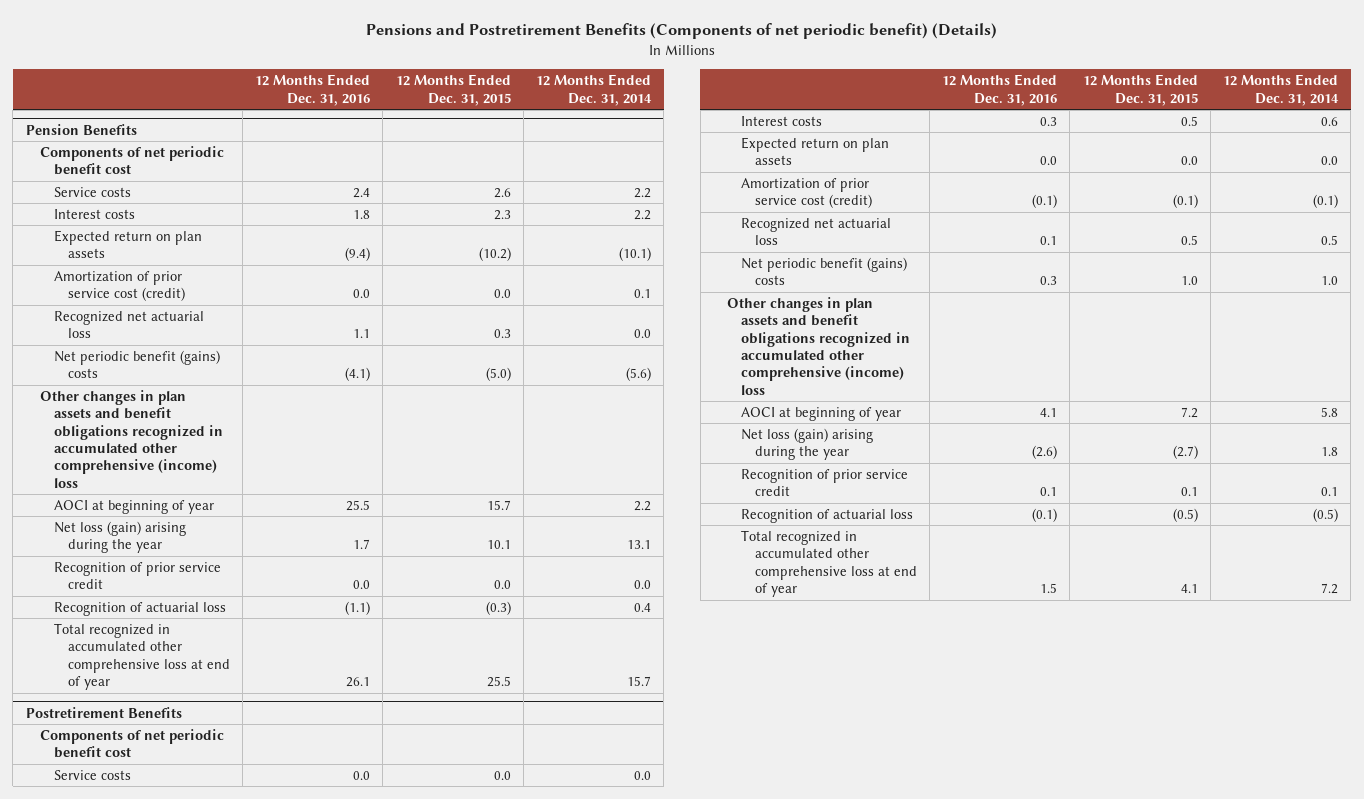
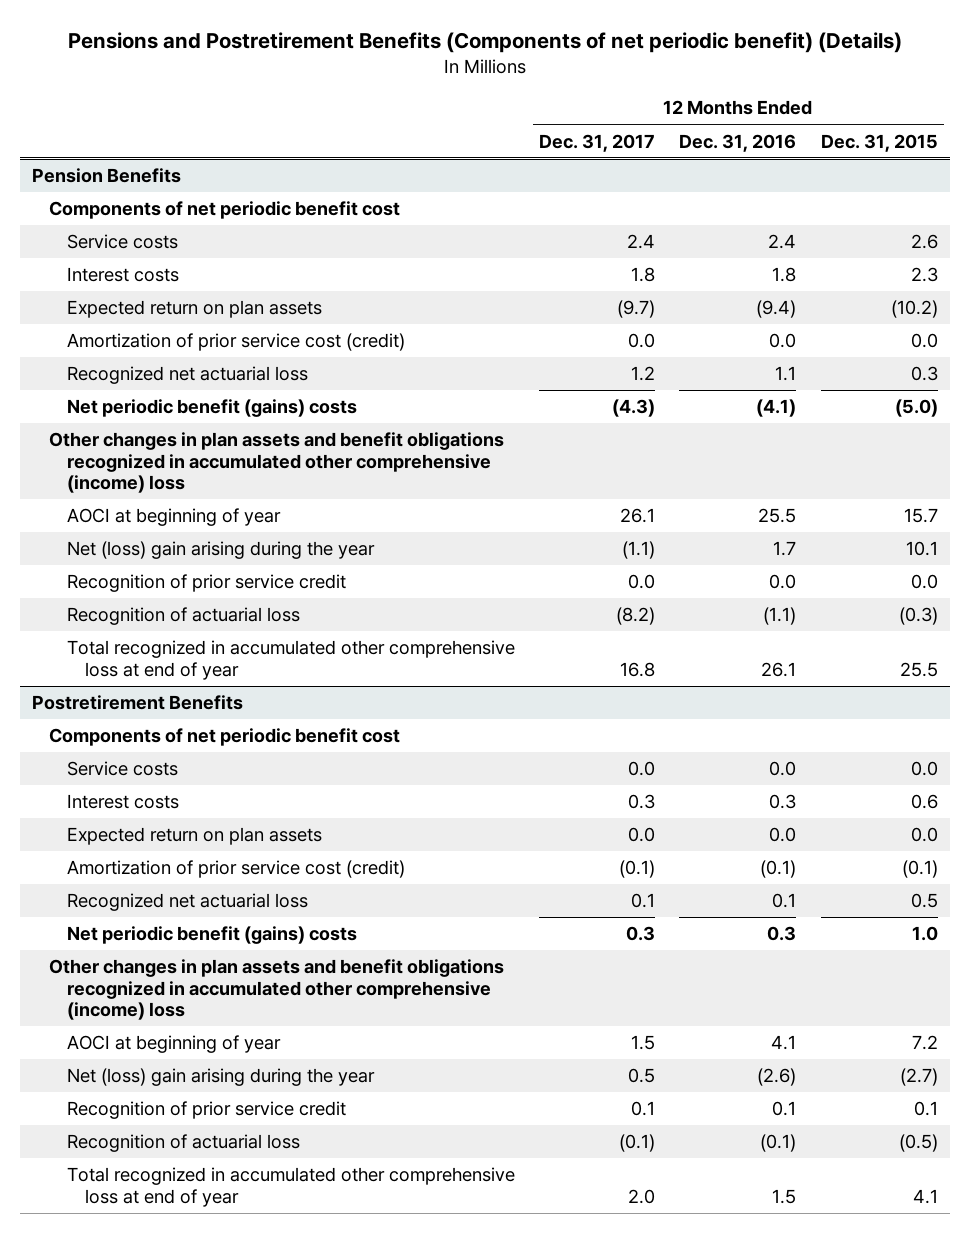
[536,74,653,106] 12 Months Ended Dec. 31, 2014 -> none
none -> [539,133,656,152] Dec. 31, 2017
[53,520,186,554] Net loss (gain) arising during the year -> [67,541,376,560] Net (loss) gain arising during the year
[1180,115,1198,126] 0.5 -> [910,794,938,810] 0.6
[740,427,873,461] Net loss (gain) arising during the year -> [67,1068,376,1087] Net (loss) gain arising during the year

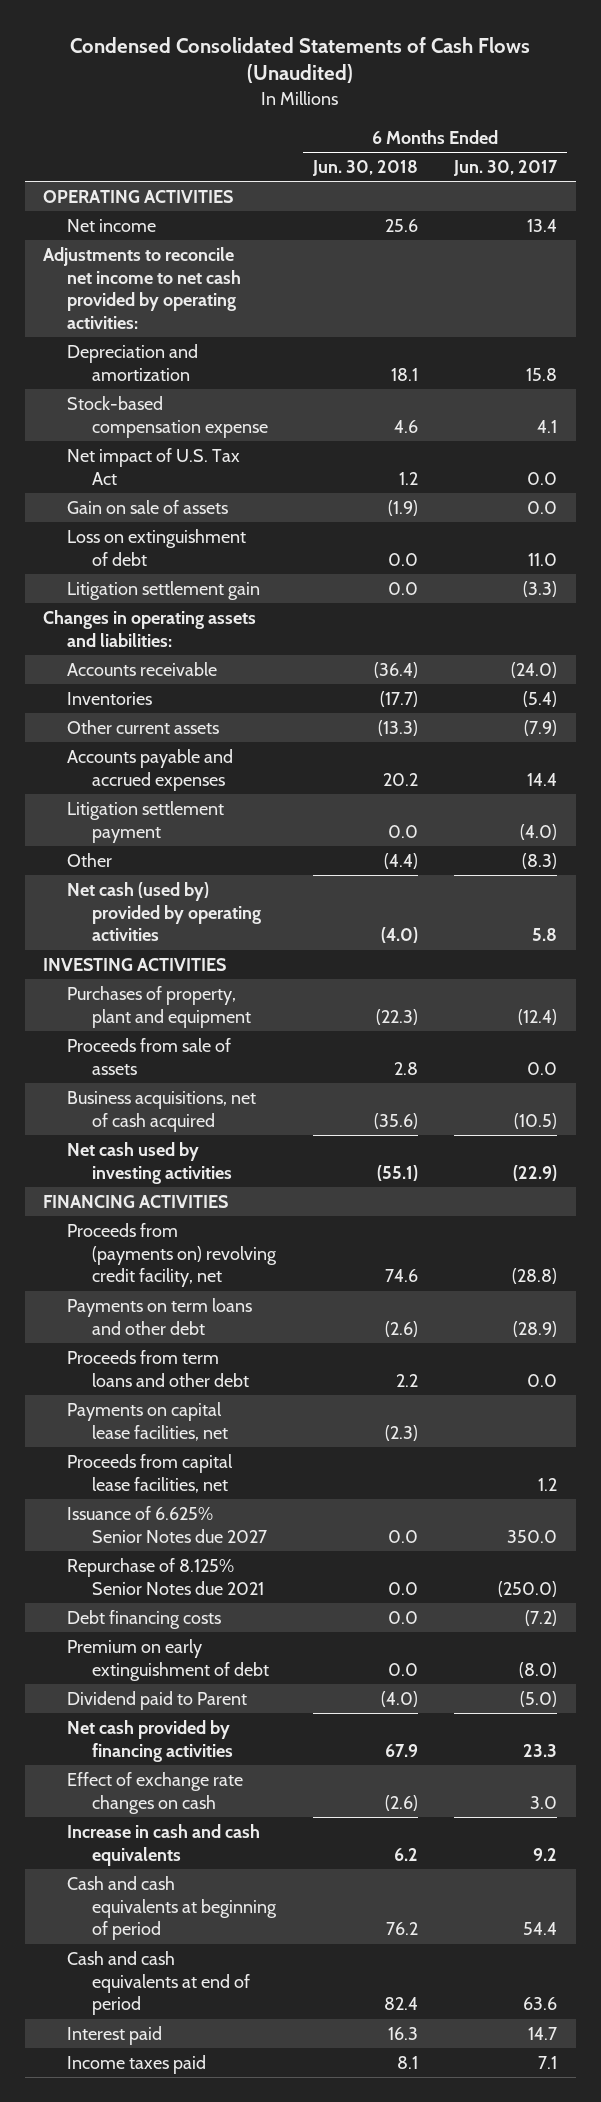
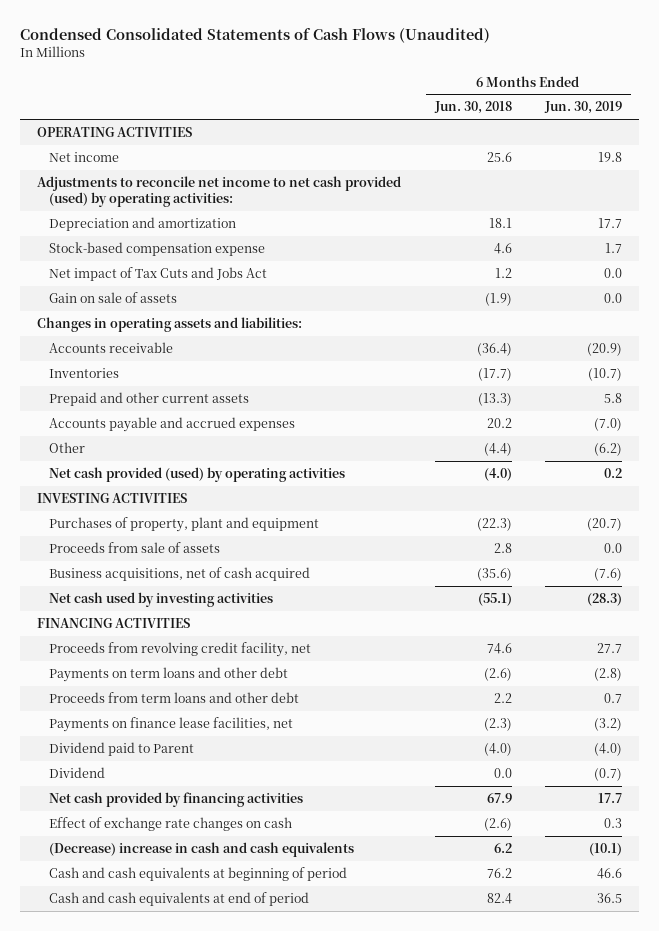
[453,159,559,176] Jun. 30, 2017 -> none
none -> [544,101,623,115] Jun. 30, 2019
[43,246,242,329] Adjustments to reconcile net income to net cash provided by operating activities: -> [37,175,402,208] Adjustments to reconcile net income to net cash provided (used) by operating activities:
[67,447,241,485] Net impact of U.S. Tax Act -> [49,266,268,281] Net impact of Tax Cuts and Jobs Act
[67,528,247,566] Loss on extinguishment of debt -> none
[67,580,261,600] Litigation settlement gain -> none
[67,719,220,734] Other current assets -> [49,391,250,406] Prepaid and other current assets
[67,800,225,843] Litigation settlement payment -> none
[67,881,261,942] Net cash (used by) provided by operating activities -> [49,466,346,482] Net cash provided (used) by operating activities
[67,1222,277,1288] Proceeds from (payments on) revolving credit facility, net -> [49,641,312,657] Proceeds from revolving credit facility, net
[67,1453,234,1493] Proceeds from capital lease facilities, net -> none
[67,1505,267,1543] Issuance of 6.625% Senior Notes due 2027 -> none
[67,1557,264,1595] Repurchase of 8.125% Senior Notes due 2021 -> none
[67,1609,222,1629] Debt financing costs -> none
[67,1638,269,1681] Premium on early extinguishment of debt -> none
[67,1401,228,1441] Payments on capital lease facilities, net -> [49,716,294,732] Payments on finance lease facilities, net
none -> [49,766,106,778] Dividend
[67,1823,261,1866] Increase in cash and cash equivalents -> [49,841,355,857] (Decrease) increase in cash and cash equivalents
[67,2025,163,2045] Interest paid -> none
[67,2054,207,2074] Income taxes paid -> none

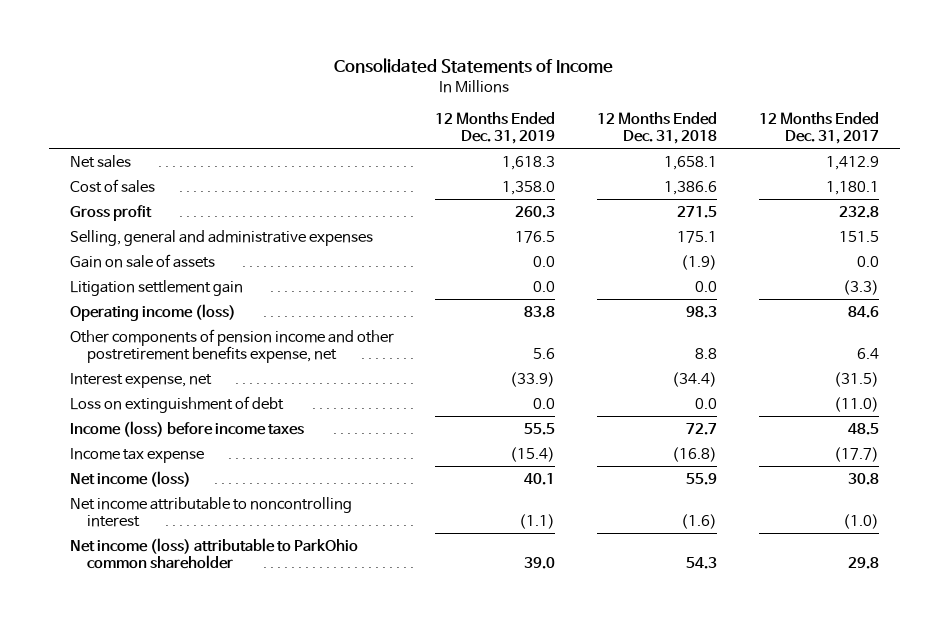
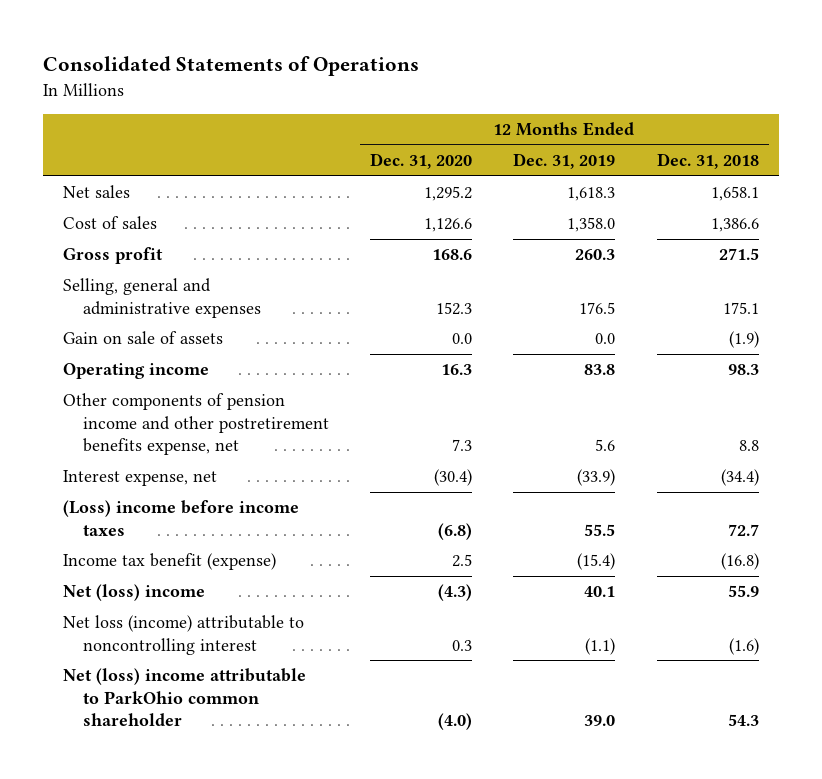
[334,57,614,73] Consolidated Statements of Income -> [42,56,419,77] Consolidated Statements of Operations
[759,112,880,145] 12 Months Ended Dec. 31, 2017 -> none
none -> [370,153,473,170] Dec. 31, 2020
[69,279,243,296] Litigation settlement gain -> none
[69,303,236,321] Operating income (loss) -> [63,363,210,380] Operating income
[69,395,284,413] Loss on extinguishment of debt -> none
[69,420,304,437] Income (loss) before income taxes -> [63,500,300,536] (Loss) income before income taxes
[69,447,204,463] Income tax expense -> [63,553,277,571] Income tax benefit (expense)
[69,470,191,487] Net income (loss) -> [63,584,206,602] Net (loss) income
[69,496,352,527] Net income attributable to noncontrolling interest -> [63,615,305,655] Net loss (income) attributable to noncontrolling interest
[69,537,358,569] Net income (loss) attributable to ParkOhio common shareholder -> [63,668,307,727] Net (loss) income attributable to ParkOhio common shareholder

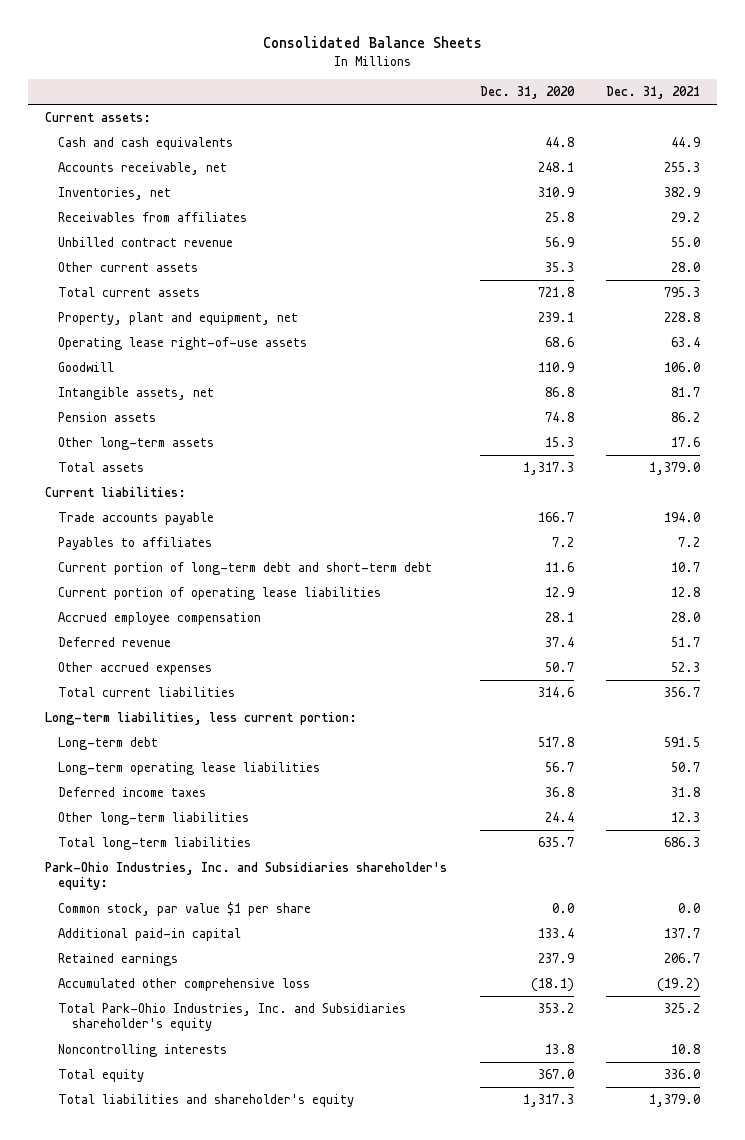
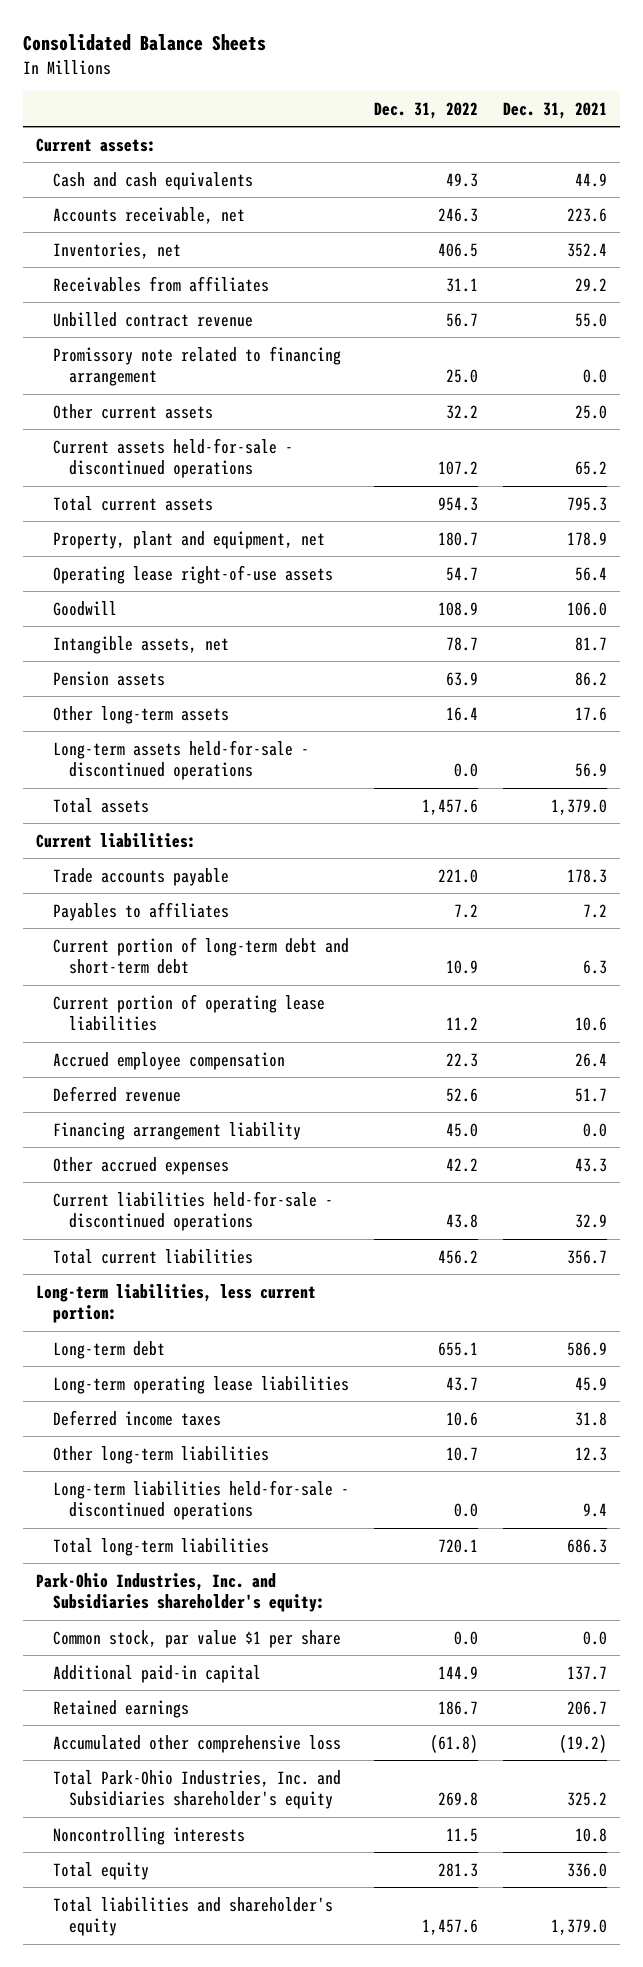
[479,86,575,100] Dec. 31, 2020 -> none
none -> [373,101,478,119] Dec. 31, 2022
[664,162,701,173] 255.3 -> [567,207,608,222] 223.6
[664,187,701,198] 382.9 -> [567,242,608,257] 352.4
none -> [52,345,341,387] Promissory note related to financing arrangement
[671,262,701,273] 28.0 -> [575,404,608,419] 25.0
none -> [52,437,293,479] Current assets held-for-sale - discontinued operations
[664,312,701,323] 228.8 -> [567,531,608,546] 178.9
[671,337,701,348] 63.4 -> [575,566,608,581] 56.4
none -> [52,739,309,781] Long-term assets held-for-sale - discontinued operations
[664,512,701,523] 194.0 -> [567,868,608,883] 178.3
[671,562,701,573] 10.7 -> [583,960,608,975] 6.3
[671,587,701,598] 12.8 -> [575,1017,608,1032] 10.6
[671,612,701,623] 28.0 -> [575,1052,608,1067] 26.4
none -> [52,1121,301,1140] Financing arrangement liability
[671,662,701,673] 52.3 -> [575,1157,608,1172] 43.3
none -> [52,1190,333,1232] Current liabilities held-for-sale - discontinued operations
[664,737,701,748] 591.5 -> [567,1341,608,1356] 586.9
[671,762,701,773] 50.7 -> [575,1376,608,1391] 45.9
none -> [52,1479,349,1521] Long-term liabilities held-for-sale - discontinued operations

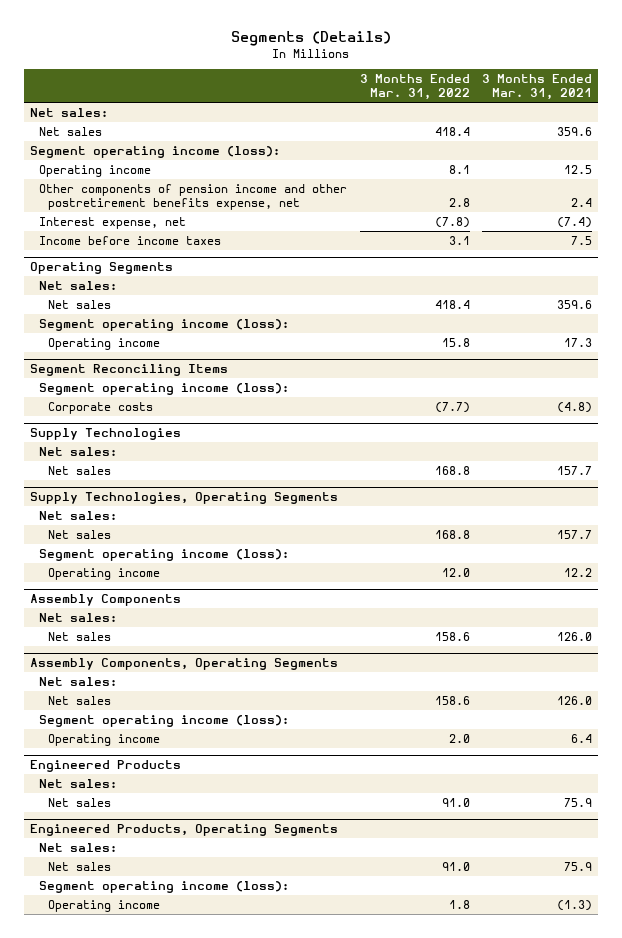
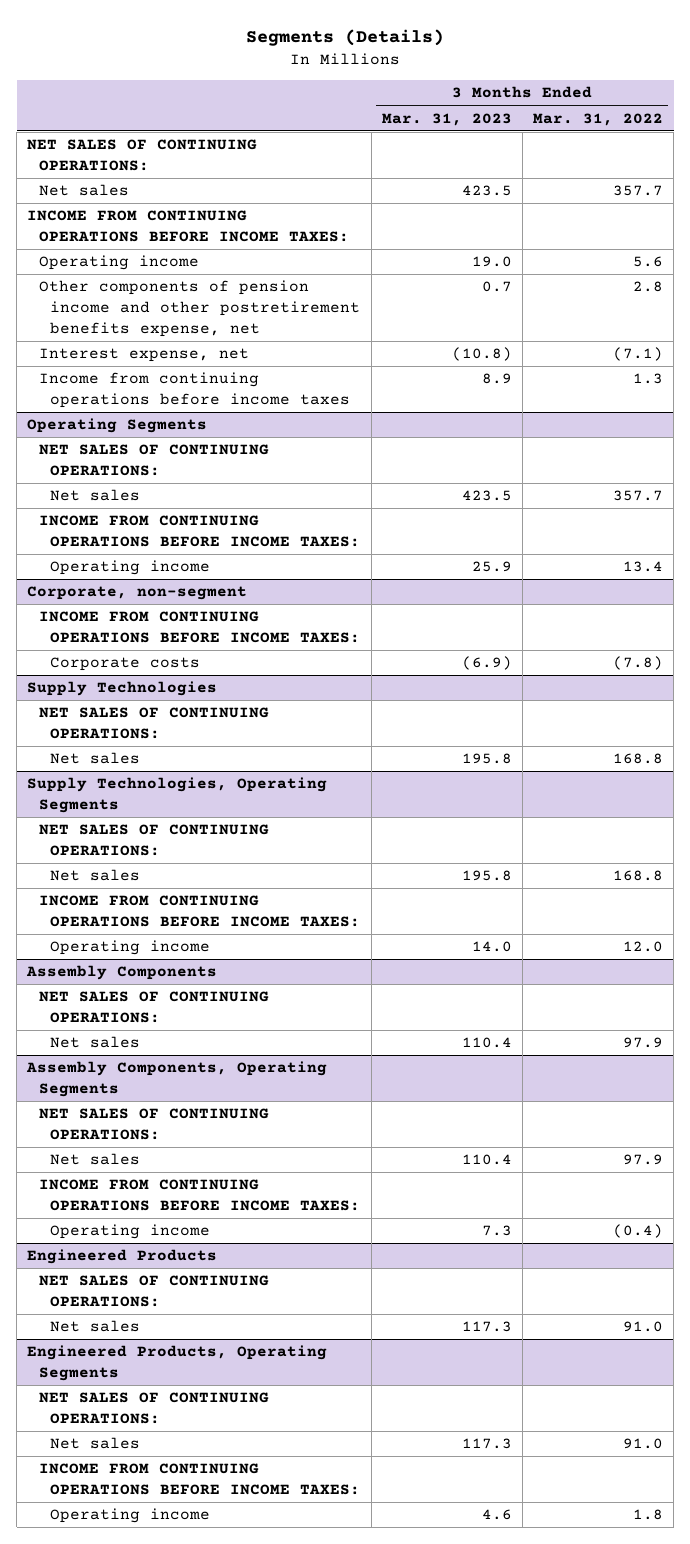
[481,74,592,101] 3 Months Ended Mar. 31, 2021 -> none
none -> [381,112,512,126] Mar. 31, 2023
[30,107,109,117] Net sales: -> [27,139,258,172] NET SALES OF CONTINUING OPERATIONS:
[434,126,470,136] 418.4 -> [613,185,664,197] 357.7
[30,145,281,158] Segment operating income (loss): -> [27,210,349,243] INCOME FROM CONTINUING OPERATIONS BEFORE INCOME TAXES:
[448,164,470,174] 8.1 -> [633,256,664,268] 5.6
[434,216,470,228] (7.8) -> [613,347,664,362] (7.1)
[39,235,222,245] Income before income taxes -> [38,372,351,409] Income from continuing operations before income taxes
[448,235,470,245] 3.1 -> [633,373,664,385] 1.3
[30,363,229,376] Segment Reconciling Items -> none
[39,280,118,290] Net sales: -> [38,444,269,477] NET SALES OF CONTINUING OPERATIONS:
[434,299,470,309] 418.4 -> [613,490,664,502] 357.7
[39,318,290,331] Segment operating income (loss): -> [38,515,361,548] INCOME FROM CONTINUING OPERATIONS BEFORE INCOME TAXES:
[441,337,470,347] 15.8 -> [623,561,664,573] 13.4
none -> [27,586,248,601] Corporate, non-segment
[39,382,290,395] Segment operating income (loss): -> [38,611,361,644] INCOME FROM CONTINUING OPERATIONS BEFORE INCOME TAXES:
[434,401,470,413] (7.7) -> [613,656,664,671] (7.8)
[39,446,118,456] Net sales: -> [38,707,269,740] NET SALES OF CONTINUING OPERATIONS:
[39,510,118,520] Net sales: -> [38,824,269,857] NET SALES OF CONTINUING OPERATIONS:
[39,548,290,561] Segment operating income (loss): -> [38,895,361,928] INCOME FROM CONTINUING OPERATIONS BEFORE INCOME TAXES:
[39,612,118,622] Net sales: -> [38,991,269,1024] NET SALES OF CONTINUING OPERATIONS:
[434,631,470,641] 158.6 -> [623,1037,664,1049] 97.9
[39,676,118,686] Net sales: -> [38,1108,269,1141] NET SALES OF CONTINUING OPERATIONS:
[434,695,470,705] 158.6 -> [623,1154,664,1166] 97.9
[39,714,290,727] Segment operating income (loss): -> [38,1179,361,1212] INCOME FROM CONTINUING OPERATIONS BEFORE INCOME TAXES:
[448,733,470,743] 2.0 -> [613,1224,664,1239] (0.4)
[39,778,118,788] Net sales: -> [38,1275,269,1308] NET SALES OF CONTINUING OPERATIONS:
[39,842,118,852] Net sales: -> [38,1392,269,1425] NET SALES OF CONTINUING OPERATIONS:
[39,880,290,893] Segment operating income (loss): -> [38,1463,361,1496] INCOME FROM CONTINUING OPERATIONS BEFORE INCOME TAXES:

